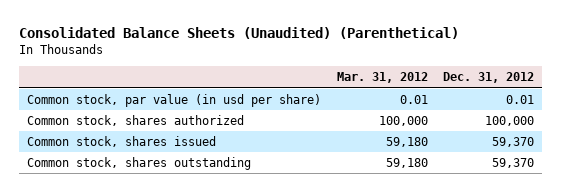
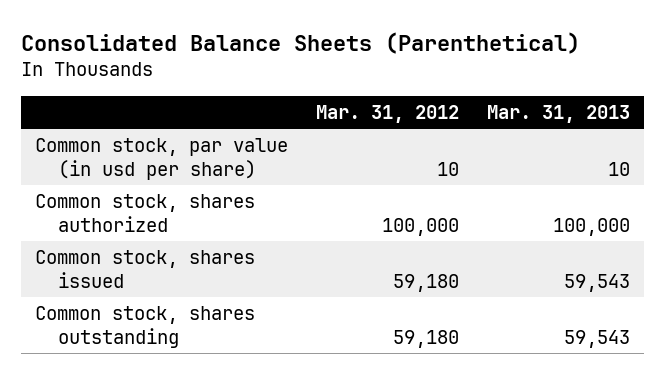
[19,26,460,39] Consolidated Balance Sheets (Unaudited) (Parenthetical) -> [20,31,580,54] Consolidated Balance Sheets (Parenthetical)
[443,72,535,84] Dec. 31, 2012 -> none
none -> [487,105,631,124] Mar. 31, 2013
[399,95,428,105] 0.01 -> [436,161,459,176] 10

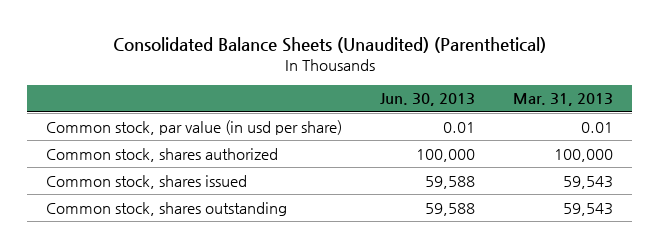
[20,31,580,54] Consolidated Balance Sheets (Parenthetical) -> [112,36,546,53] Consolidated Balance Sheets (Unaudited) (Parenthetical)
[315,105,459,124] Mar. 31, 2012 -> none
none -> [380,93,476,107] Jun. 30, 2013
[608,161,631,176] 10 -> [581,121,614,133] 0.01

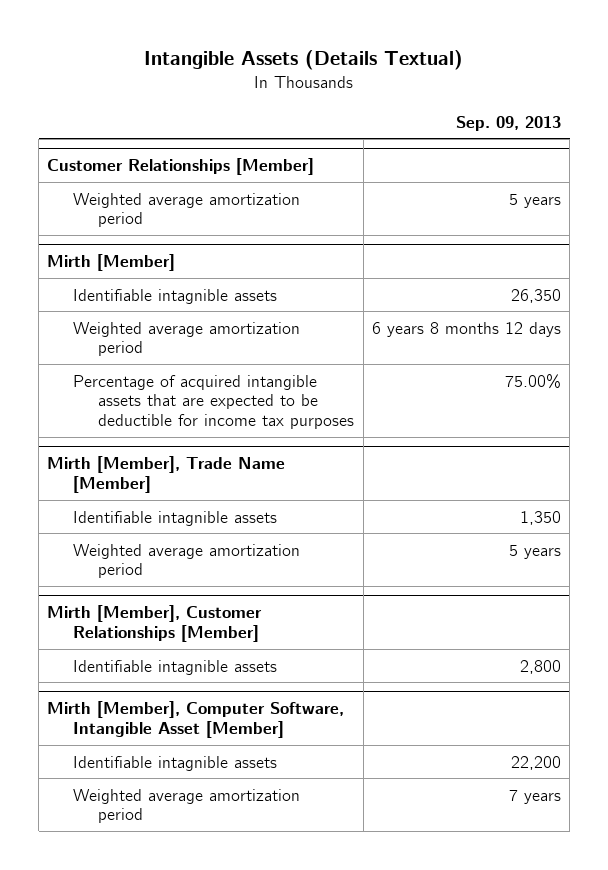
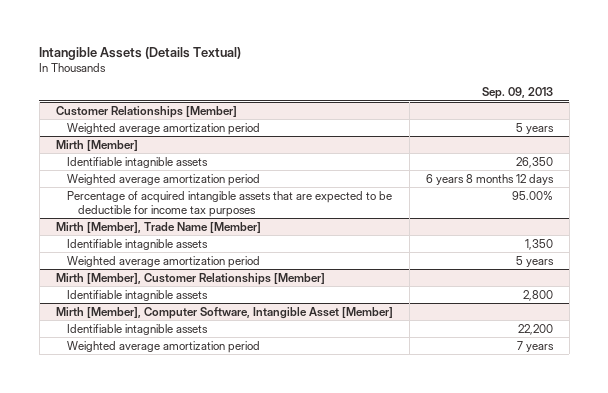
[504,373,561,389] 75.00% -> [511,190,553,200] 95.00%

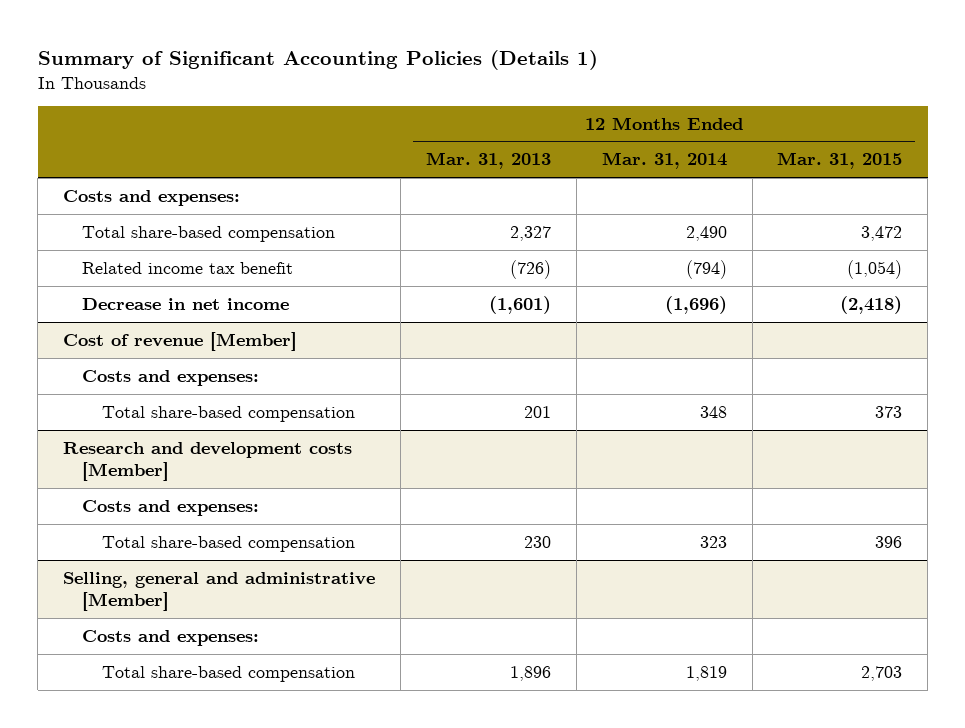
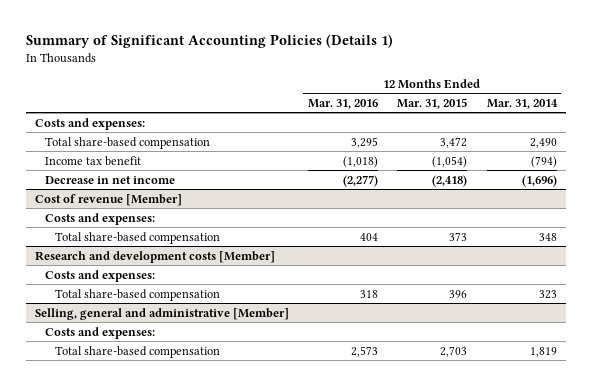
[425,152,551,170] Mar. 31, 2013 -> none
none -> [308,98,379,109] Mar. 31, 2016
[82,261,294,274] Related income tax benefit -> [45,155,142,166] Income tax benefit

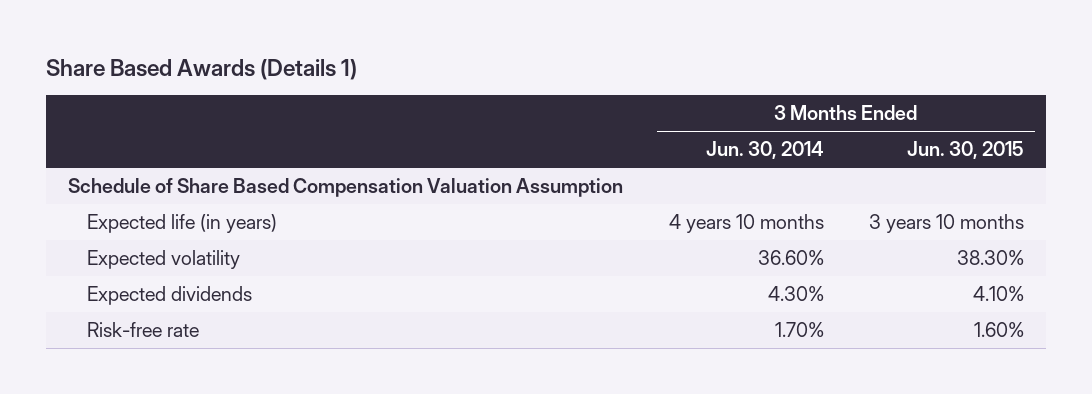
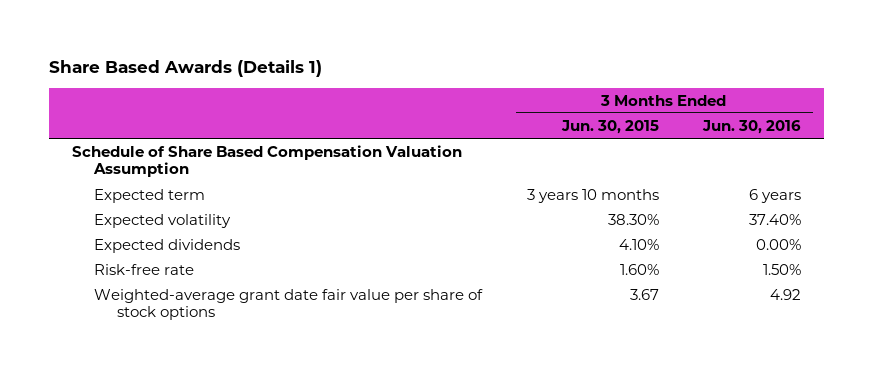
[705,141,824,160] Jun. 30, 2014 -> none
none -> [702,119,802,134] Jun. 30, 2016
[86,214,277,234] Expected life (in years) -> [94,188,206,203] Expected term
none -> [94,288,484,321] Weighted-average grant date fair value per share of stock options

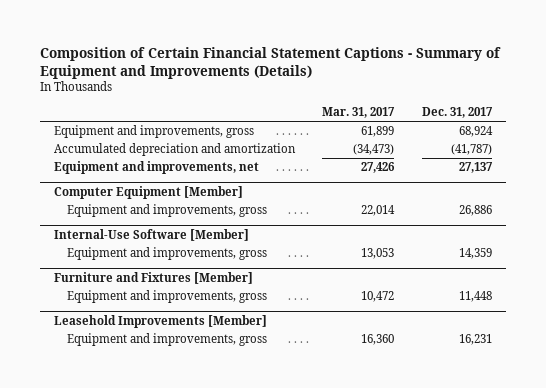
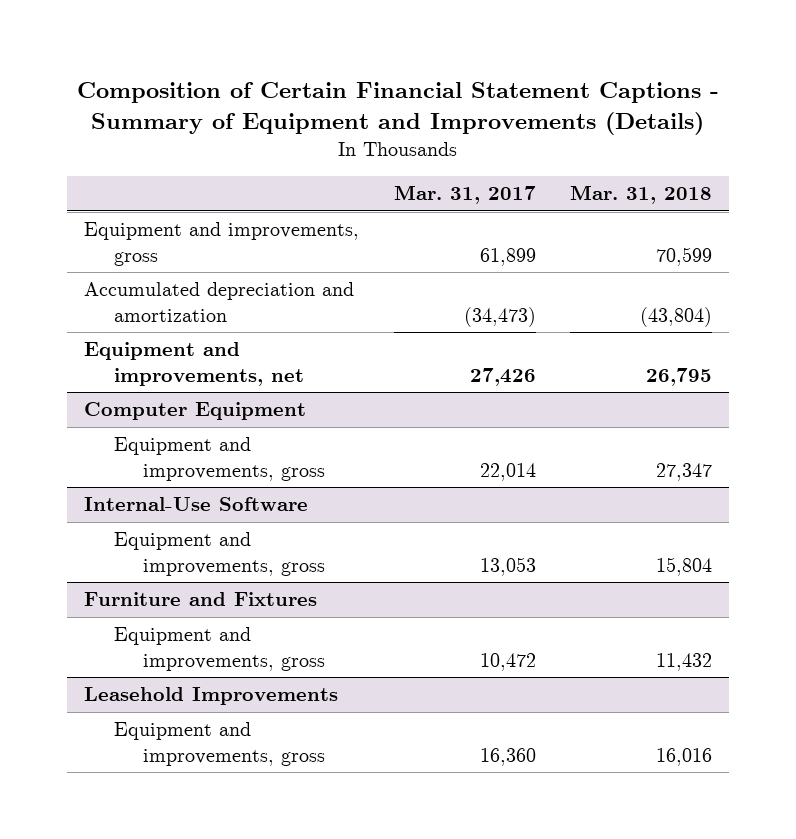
[421,107,493,119] Dec. 31, 2017 -> none
none -> [569,184,712,204] Mar. 31, 2018
[53,186,243,200] Computer Equipment [Member] -> [84,402,307,421] Computer Equipment
[53,229,249,242] Internal-Use Software [Member] -> [84,497,309,512] Internal-Use Software
[53,272,253,285] Furniture and Fixtures [Member] -> [84,592,318,607] Furniture and Fixtures
[53,315,267,329] Leasehold Improvements [Member] -> [84,687,339,706] Leasehold Improvements

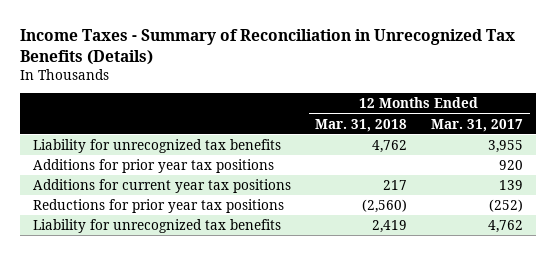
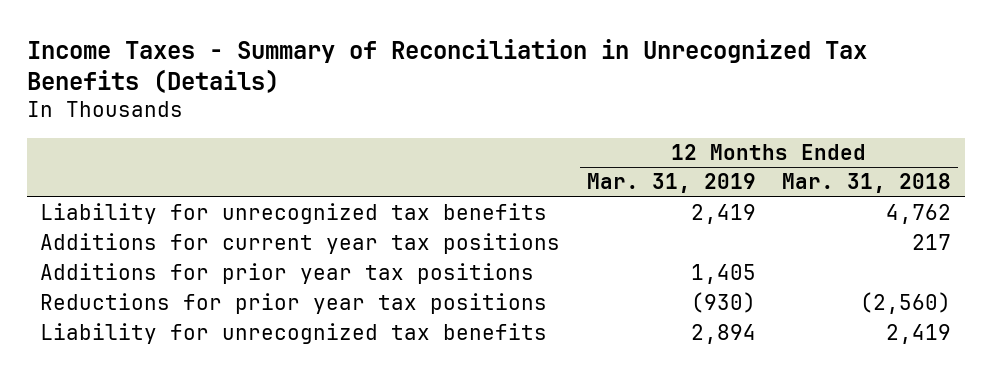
[431,118,524,132] Mar. 31, 2017 -> none
none -> [586,173,756,194] Mar. 31, 2019
[32,158,274,173] Additions for prior year tax positions -> [40,263,535,285] Additions for prior year tax positions

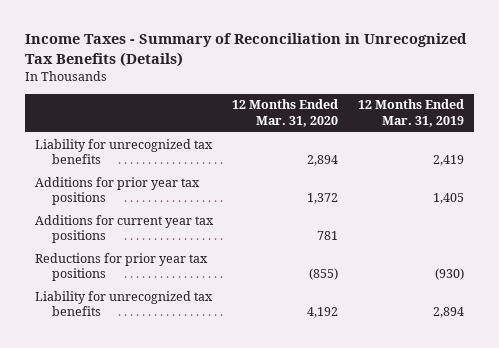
[782,173,952,194] Mar. 31, 2018 -> none
none -> [232,99,339,127] 12 Months Ended Mar. 31, 2020
[40,233,561,255] Additions for current year tax positions -> [34,214,214,244] Additions for current year tax positions

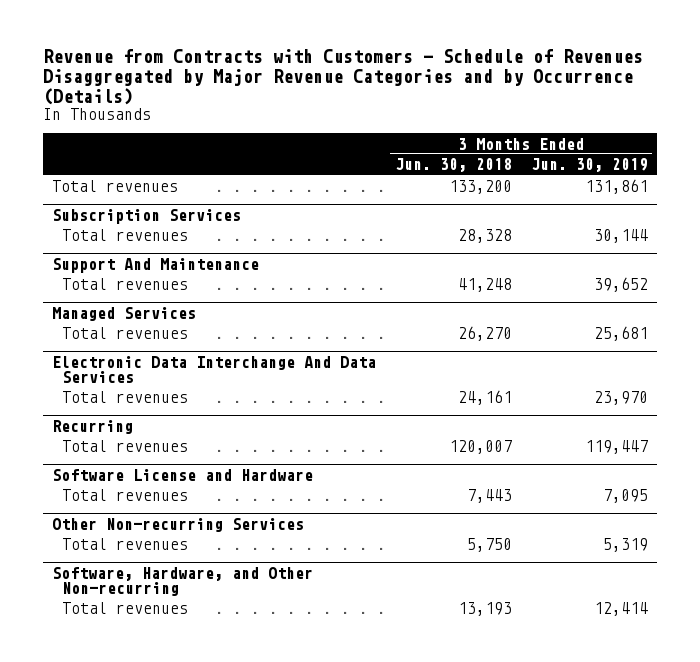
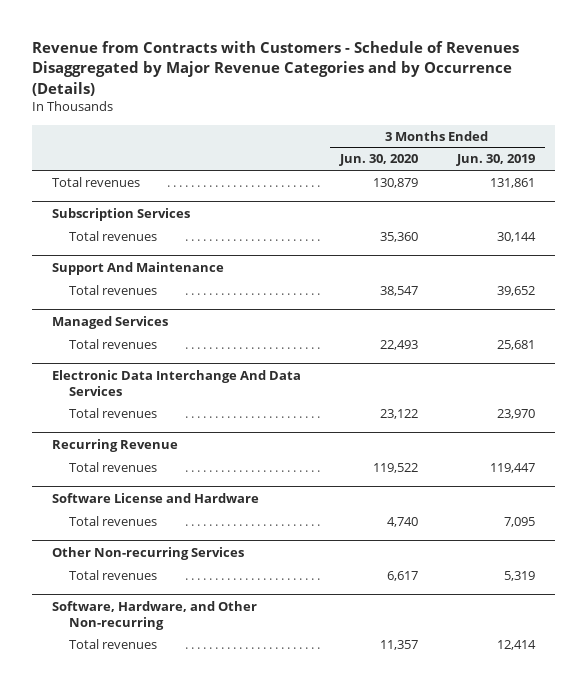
[394,158,512,173] Jun. 30, 2018 -> none
none -> [338,154,418,167] Jun. 30, 2020
[52,419,134,434] Recurring -> [51,438,178,452] Recurring Revenue

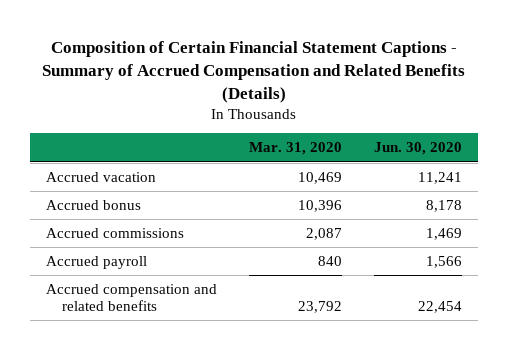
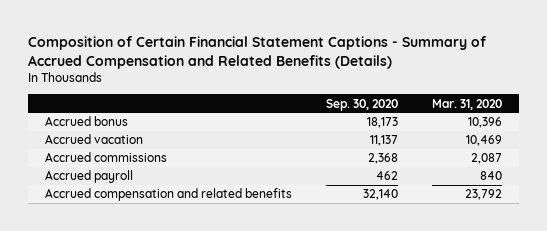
[373,142,462,156] Jun. 30, 2020 -> none
none -> [325,98,398,111] Sep. 30, 2020
[45,171,156,182] Accrued vacation -> [45,134,144,145] Accrued vacation

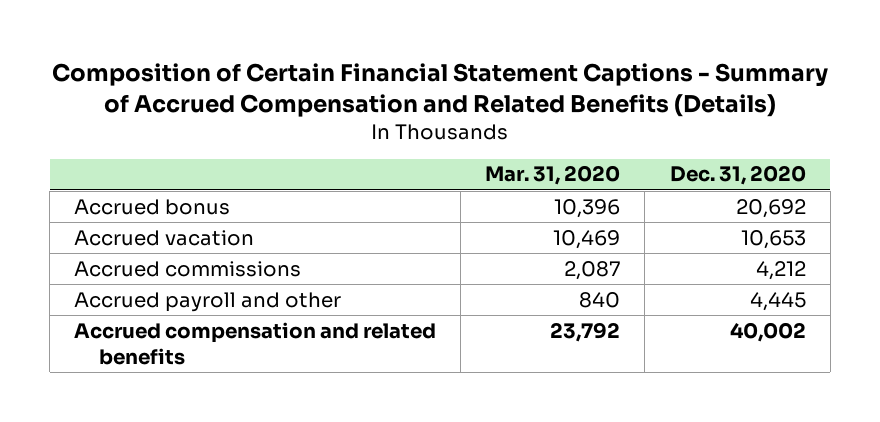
[325,98,398,111] Sep. 30, 2020 -> none
none -> [669,165,806,186] Dec. 31, 2020
[45,170,134,184] Accrued payroll -> [74,291,342,312] Accrued payroll and other

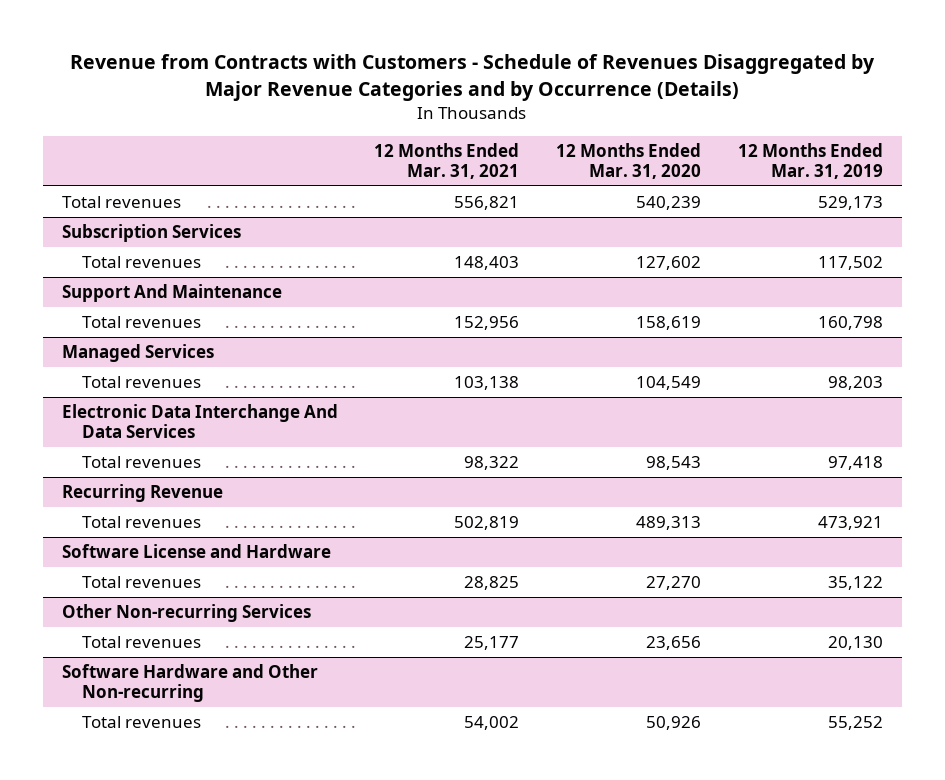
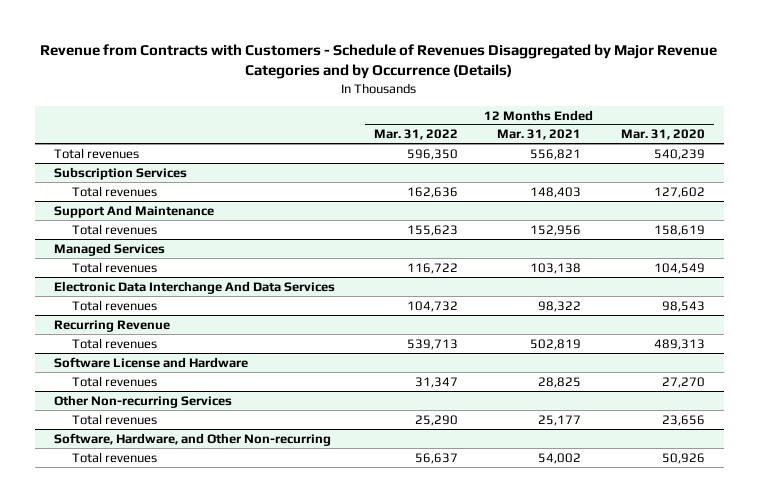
[738,142,884,180] 12 Months Ended Mar. 31, 2019 -> none
none -> [374,129,459,141] Mar. 31, 2022
[61,664,318,703] Software Hardware and Other Non-recurring -> [54,432,332,446] Software, Hardware, and Other Non-recurring

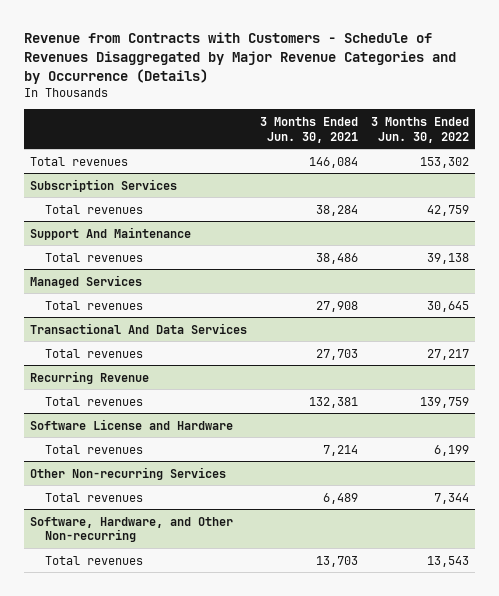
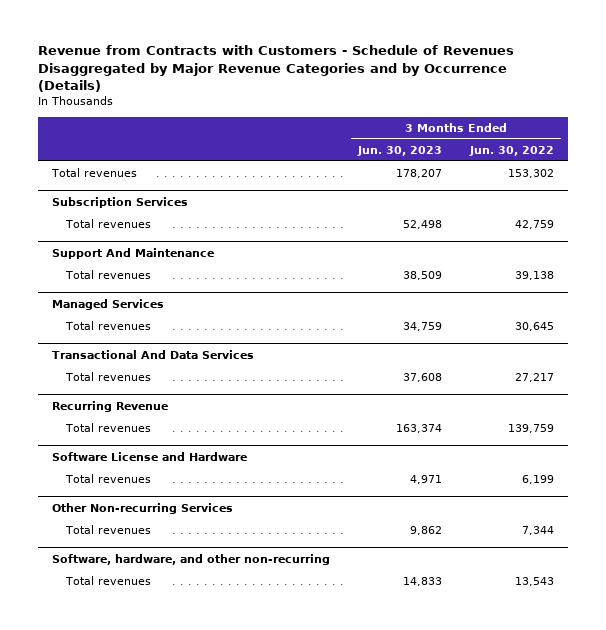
[259,116,358,143] 3 Months Ended Jun. 30, 2021 -> none
none -> [356,145,442,156] Jun. 30, 2023
[30,516,234,543] Software, Hardware, and Other Non-recurring -> [51,553,330,565] Software, hardware, and other non-recurring

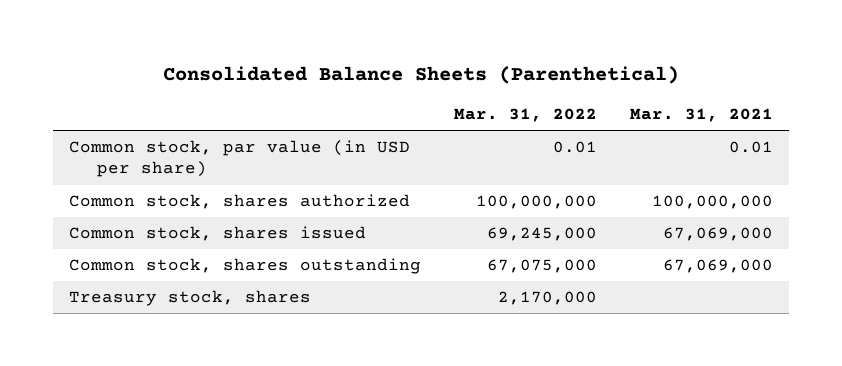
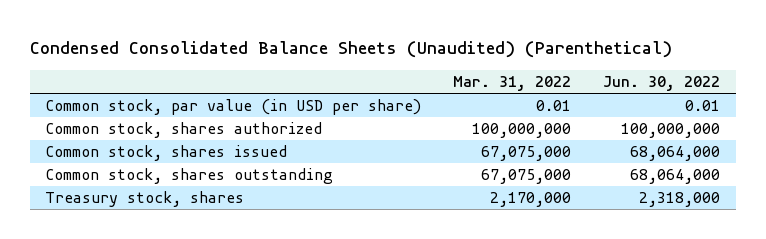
[163,66,680,85] Consolidated Balance Sheets (Parenthetical) -> [29,41,672,59] Condensed Consolidated Balance Sheets (Unaudited) (Parenthetical)
[629,108,773,123] Mar. 31, 2021 -> none
none -> [603,76,721,92] Jun. 30, 2022
[487,227,598,242] 69,245,000 -> [481,146,572,162] 67,075,000

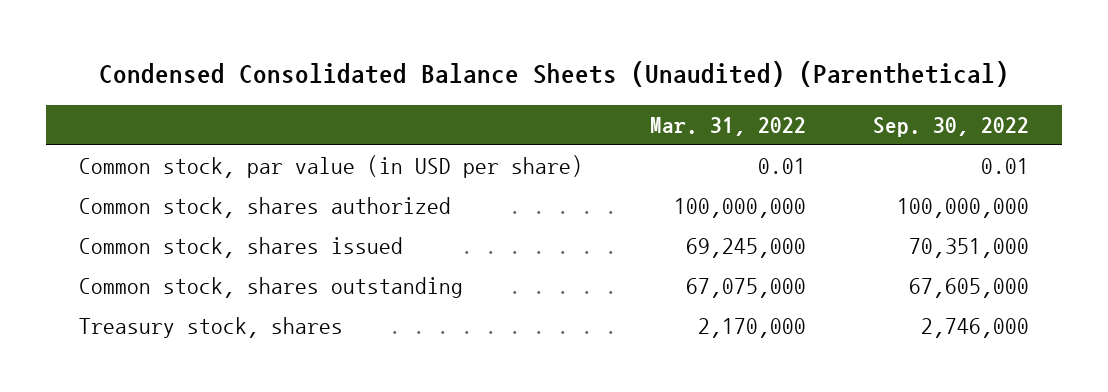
[603,76,721,92] Jun. 30, 2022 -> none
none -> [872,117,1029,138] Sep. 30, 2022
[481,146,572,162] 67,075,000 -> [685,238,806,259] 69,245,000

